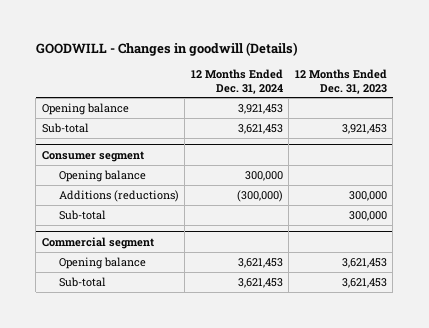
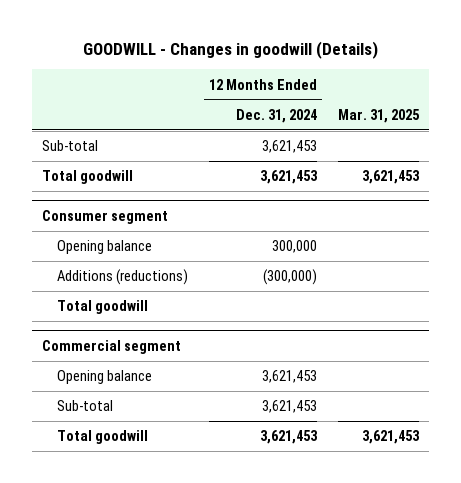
[294,68,387,94] 12 Months Ended Dec. 31, 2023 -> none
none -> [337,109,420,124] Mar. 31, 2025
[41,102,129,115] Opening balance -> none
none -> [42,170,134,185] Total goodwill
[58,209,106,220] Sub-total -> [57,300,149,315] Total goodwill
none -> [57,430,149,445] Total goodwill

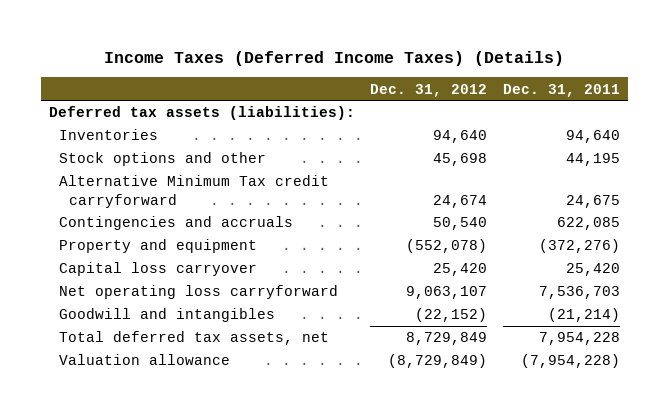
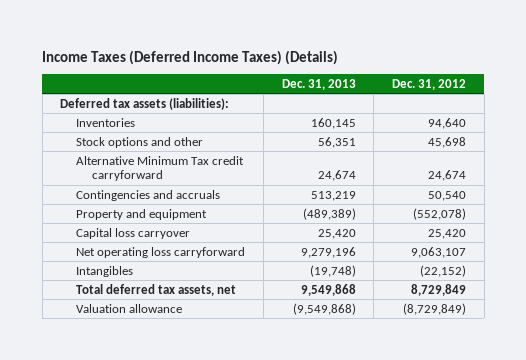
[502,83,620,97] Dec. 31, 2011 -> none
none -> [281,79,356,91] Dec. 31, 2013
[59,308,276,323] Goodwill and intangibles -> [76,265,134,277] Intangibles

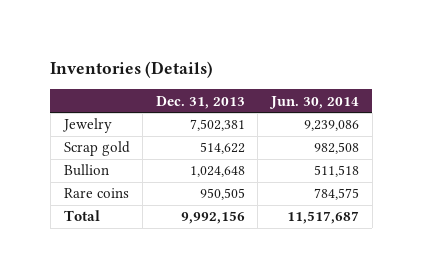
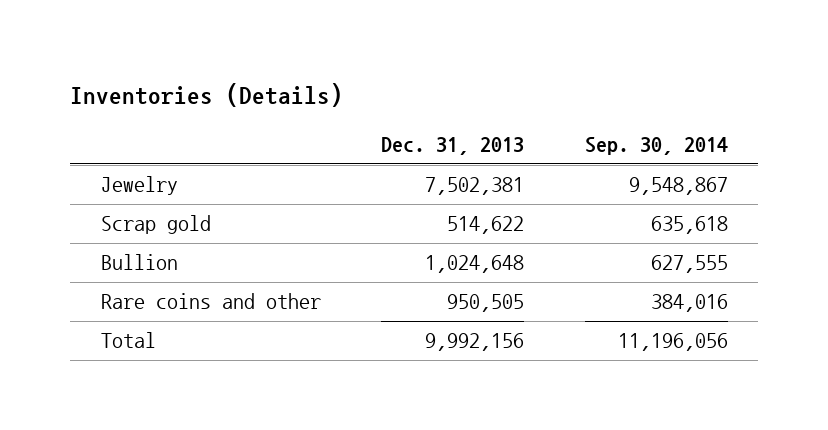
[269,95,360,109] Jun. 30, 2014 -> none
none -> [584,136,728,155] Sep. 30, 2014
[63,188,129,199] Rare coins -> [100,293,321,310] Rare coins and other

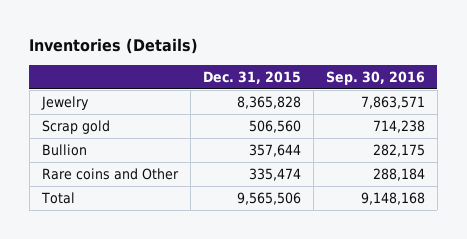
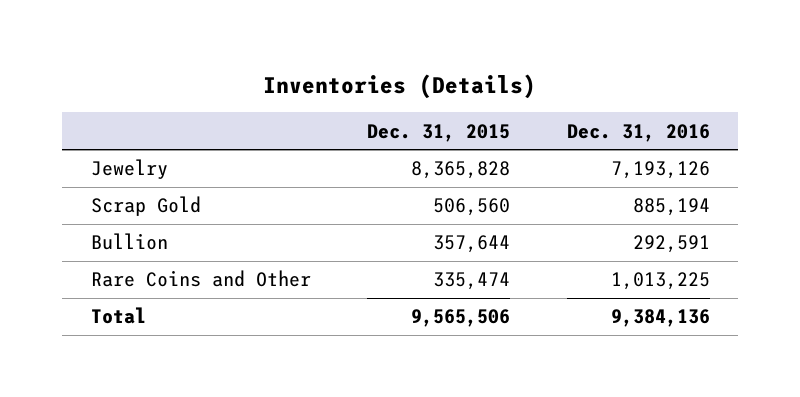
[325,70,425,85] Sep. 30, 2016 -> none
none -> [566,123,710,142] Dec. 31, 2016
[41,119,110,134] Scrap gold -> [90,196,201,217] Scrap Gold
[41,167,179,180] Rare coins and Other -> [90,270,311,288] Rare Coins and Other

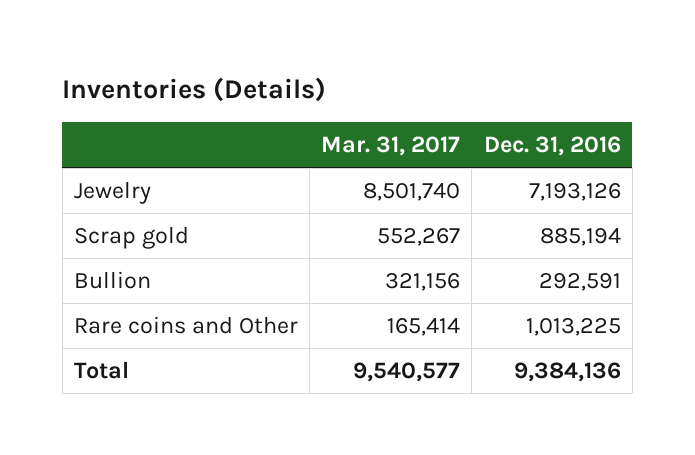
[367,123,511,142] Dec. 31, 2015 -> none
none -> [321,135,461,156] Mar. 31, 2017
[90,196,201,217] Scrap Gold -> [73,226,189,250] Scrap gold
[90,270,311,288] Rare Coins and Other -> [73,316,298,335] Rare coins and Other

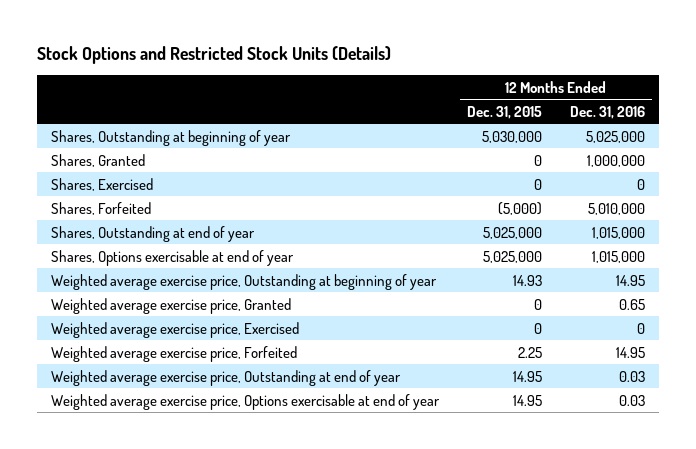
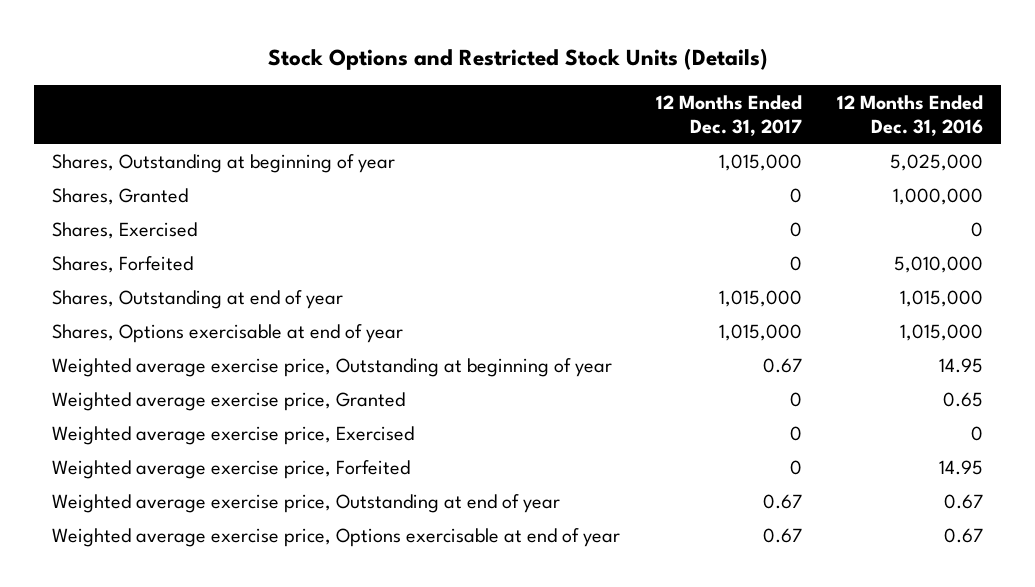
[466,105,542,119] Dec. 31, 2015 -> none
none -> [655,94,802,137] 12 Months Ended Dec. 31, 2017
[618,370,645,382] 0.03 -> [944,494,984,510] 0.67
[618,394,645,406] 0.03 -> [944,528,984,544] 0.67

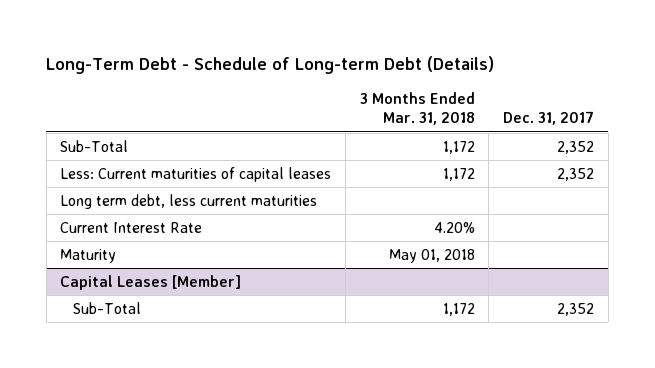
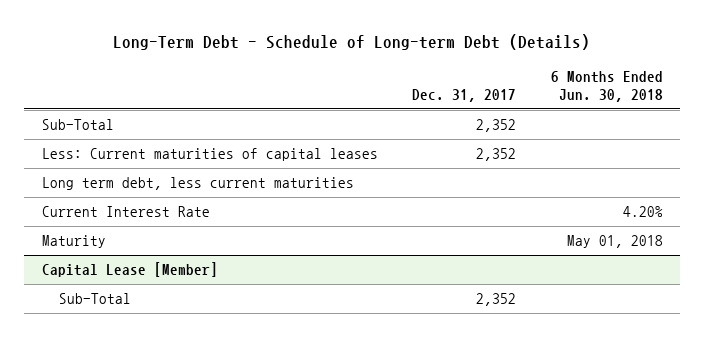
[359,92,475,126] 3 Months Ended Mar. 31, 2018 -> none
none -> [550,70,663,102] 6 Months Ended Jun. 30, 2018
[60,274,242,290] Capital Leases [Member] -> [41,262,218,278] Capital Lease [Member]

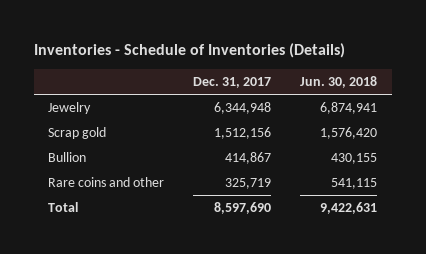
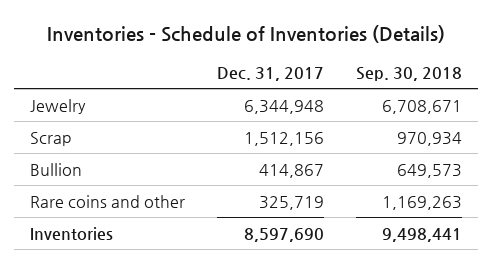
[300,76,378,89] Jun. 30, 2018 -> none
none -> [356,66,463,81] Sep. 30, 2018
[48,127,107,140] Scrap gold -> [30,131,73,146] Scrap
[48,202,79,213] Total -> [30,226,114,240] Inventories

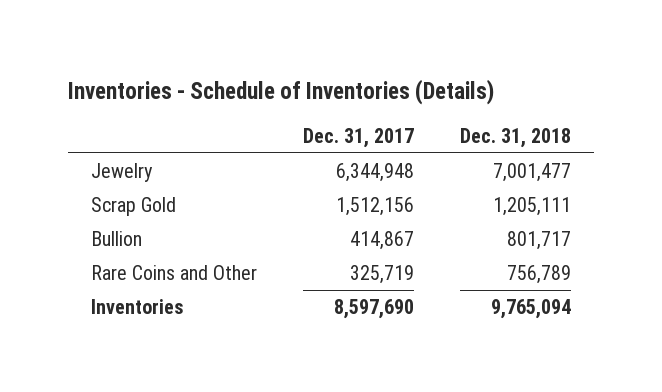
[356,66,463,81] Sep. 30, 2018 -> none
none -> [459,127,571,148] Dec. 31, 2018
[30,131,73,146] Scrap -> [90,196,176,216] Scrap Gold
[30,194,186,208] Rare coins and other -> [90,264,257,280] Rare Coins and Other

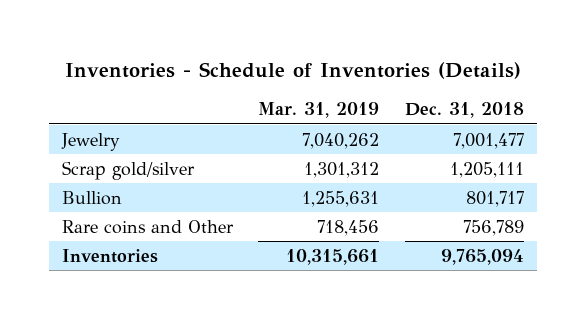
[302,127,414,148] Dec. 31, 2017 -> none
none -> [258,102,380,119] Mar. 31, 2019
[90,196,176,216] Scrap Gold -> [61,160,195,180] Scrap gold/silver
[90,264,257,280] Rare Coins and Other -> [61,219,234,234] Rare coins and Other

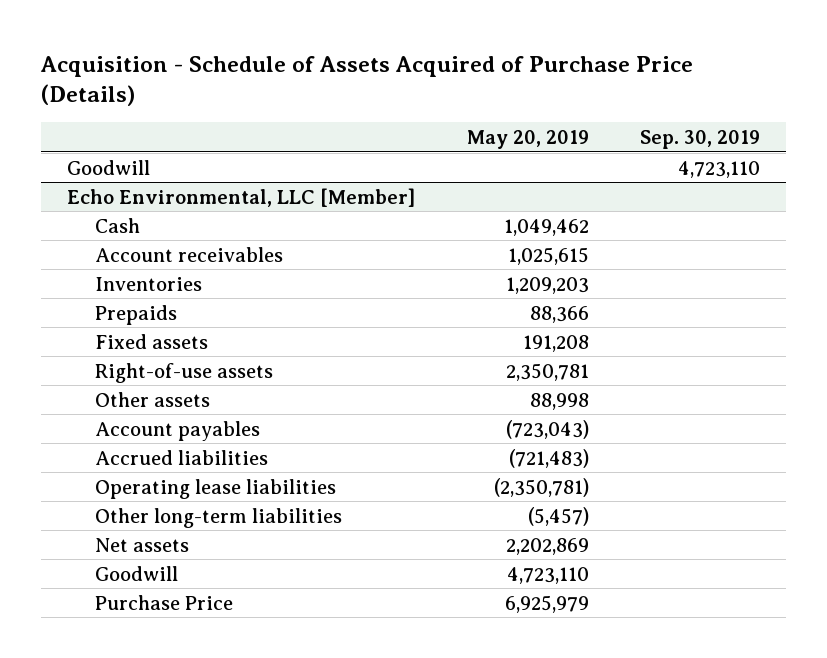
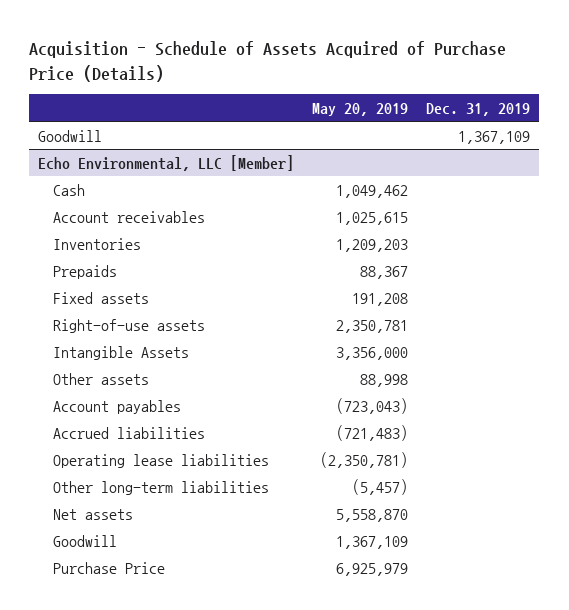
[640,129,761,149] Sep. 30, 2019 -> none
none -> [426,102,531,116] Dec. 31, 2019
[529,305,589,323] 88,366 -> [360,265,409,279] 88,367
none -> [53,345,190,360] Intangible Assets
[505,537,589,555] 2,202,869 -> [336,508,409,522] 5,558,870
[506,566,589,584] 4,723,110 -> [336,535,409,549] 1,367,109

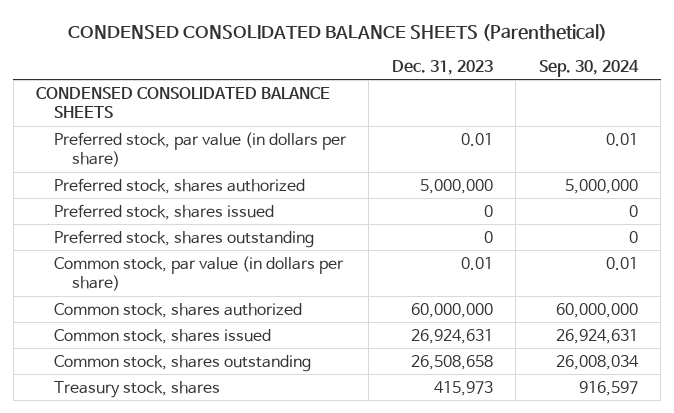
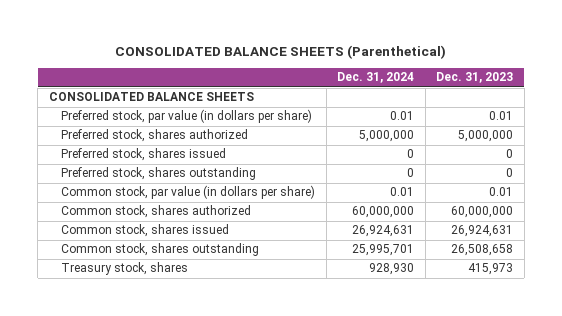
[67,23,607,41] CONDENSED CONSOLIDATED BALANCE SHEETS (Parenthetical) -> [115,45,447,60] CONSOLIDATED BALANCE SHEETS (Parenthetical)
[538,59,639,77] Sep. 30, 2024 -> none
none -> [337,72,415,84] Dec. 31, 2024
[36,86,331,119] CONDENSED CONSOLIDATED BALANCE SHEETS -> [48,92,254,102] CONSOLIDATED BALANCE SHEETS

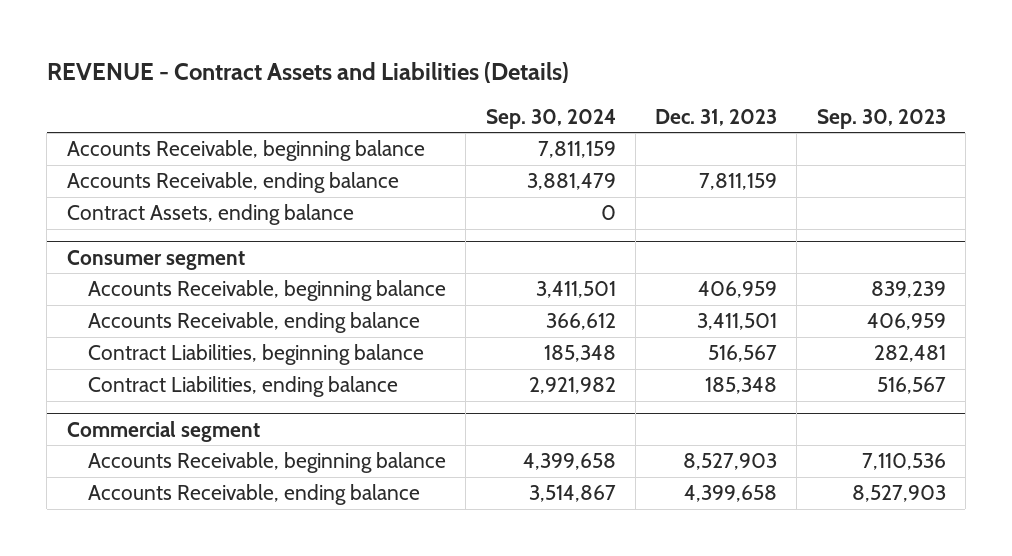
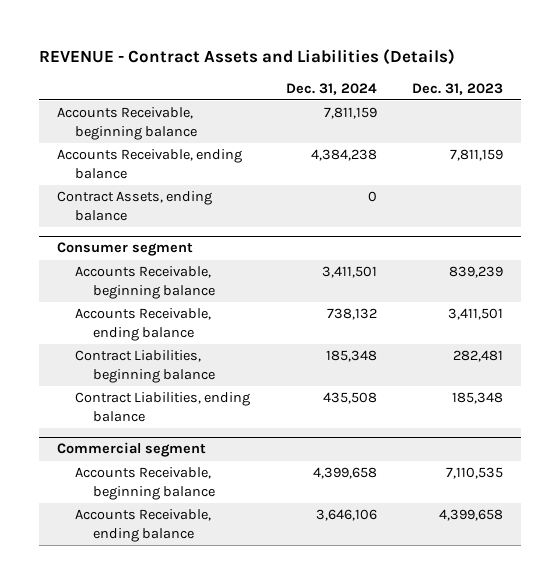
[485,108,616,129] Sep. 30, 2024 -> none
[816,108,946,129] Sep. 30, 2023 -> none
none -> [285,82,377,95] Dec. 31, 2024
[698,281,778,299] 406,959 -> [449,266,504,279] 839,239
[708,345,778,363] 516,567 -> [453,350,504,363] 282,481
[683,453,778,471] 8,527,903 -> [446,467,504,480] 7,110,535

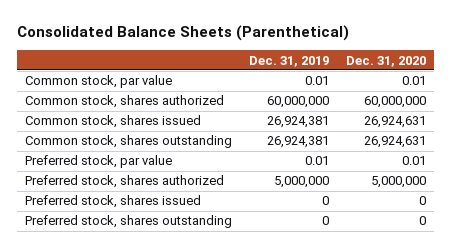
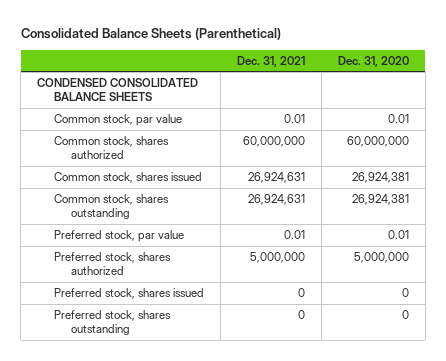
[249,55,330,67] Dec. 31, 2019 -> none
none -> [236,55,305,67] Dec. 31, 2021
none -> [37,77,199,102] CONDENSED CONSOLIDATED BALANCE SHEETS
[363,116,426,129] 26,924,631 -> [351,171,409,183] 26,924,381
[363,136,426,149] 26,924,631 -> [351,193,409,205] 26,924,381

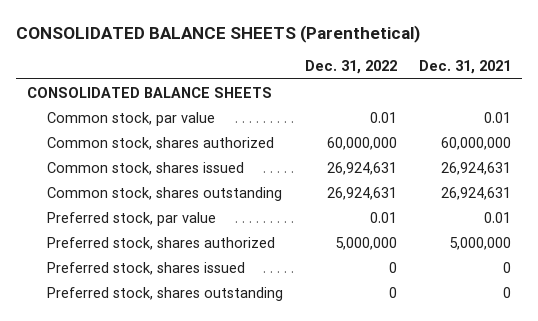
[20,28,281,41] Consolidated Balance Sheets (Parenthetical) -> [15,24,420,43] CONSOLIDATED BALANCE SHEETS (Parenthetical)
[337,55,409,67] Dec. 31, 2020 -> none
none -> [305,60,398,75] Dec. 31, 2022
[37,77,199,102] CONDENSED CONSOLIDATED BALANCE SHEETS -> [26,86,272,98] CONSOLIDATED BALANCE SHEETS

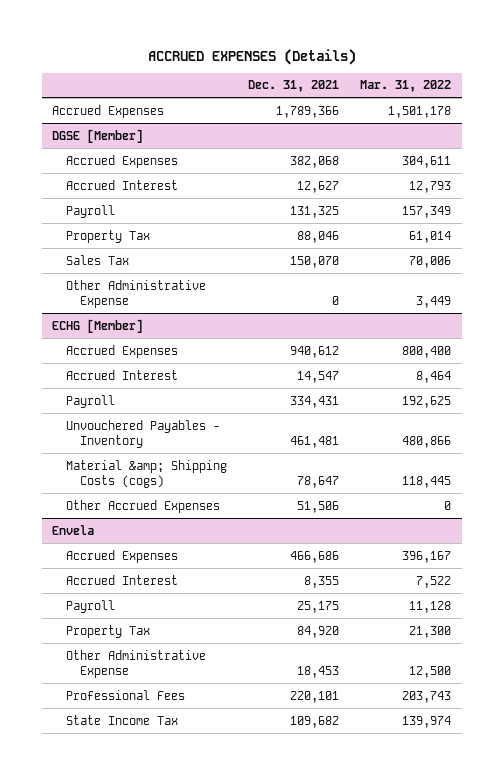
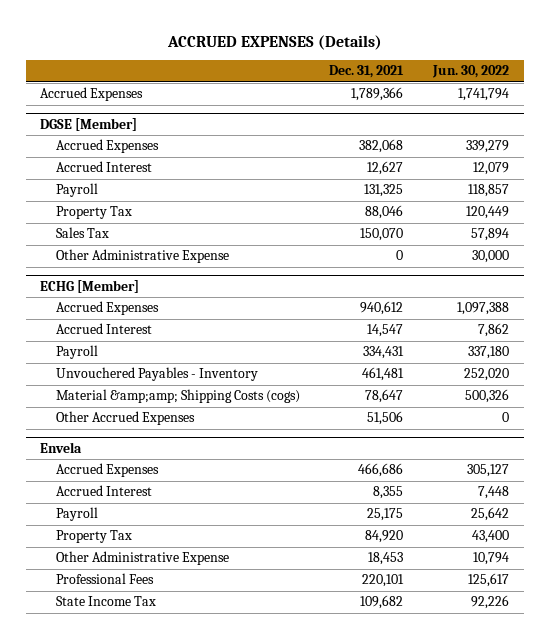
[360,80,452,93] Mar. 31, 2022 -> none
none -> [431,65,509,79] Jun. 30, 2022
[66,459,228,488] Material &amp; Shipping Costs (cogs) -> [55,389,300,404] Material &amp;amp; Shipping Costs (cogs)

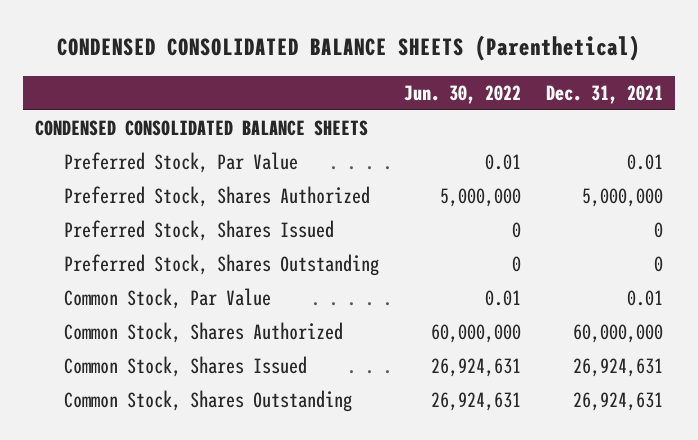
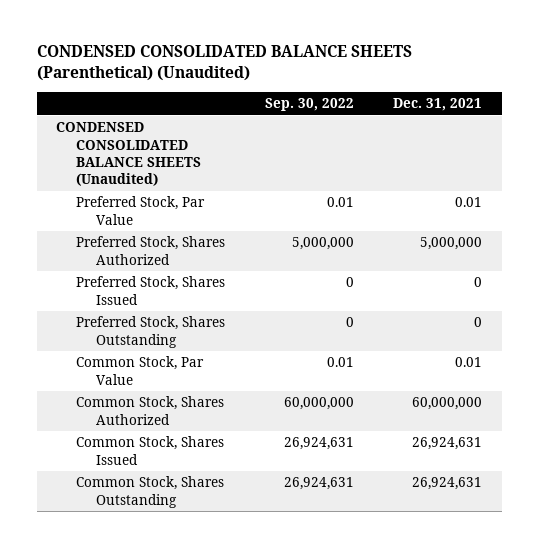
[57,34,641,61] CONDENSED CONSOLIDATED BALANCE SHEETS (Parenthetical) -> [36,45,412,82] CONDENSED CONSOLIDATED BALANCE SHEETS (Parenthetical) (Unaudited)
[404,84,522,104] Jun. 30, 2022 -> none
none -> [264,98,354,112] Sep. 30, 2022
[35,120,369,137] CONDENSED CONSOLIDATED BALANCE SHEETS -> [56,122,202,187] CONDENSED CONSOLIDATED BALANCE SHEETS (Unaudited)

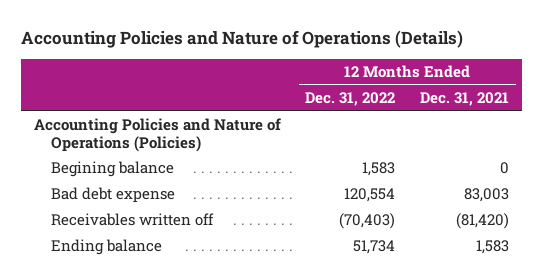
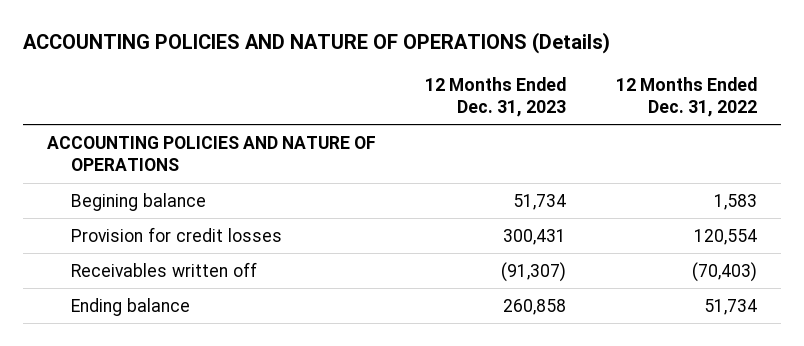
[21,30,464,49] Accounting Policies and Nature of Operations (Details) -> [22,32,610,55] ACCOUNTING POLICIES AND NATURE OF OPERATIONS (Details)
[420,92,510,107] Dec. 31, 2021 -> none
none -> [425,76,567,117] 12 Months Ended Dec. 31, 2023
[33,118,281,153] Accounting Policies and Nature of Operations (Policies) -> [47,135,377,172] ACCOUNTING POLICIES AND NATURE OF OPERATIONS
[50,187,175,204] Bad debt expense -> [70,226,282,242] Provision for credit losses

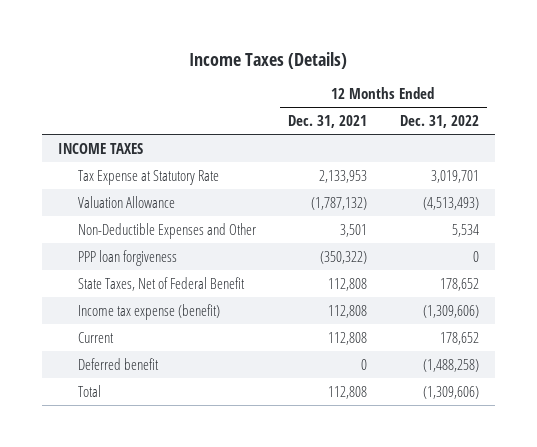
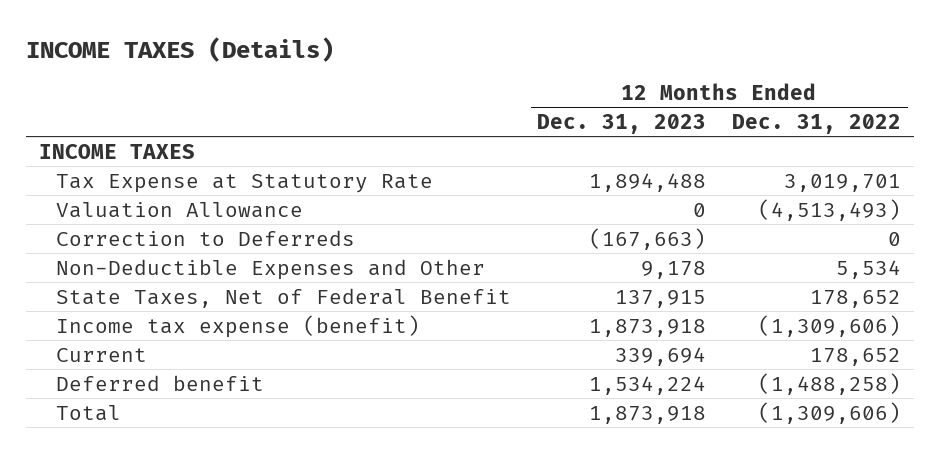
[189,51,348,69] Income Taxes (Details) -> [26,36,335,62] INCOME TAXES (Details)
[288,115,368,129] Dec. 31, 2021 -> none
none -> [537,113,707,134] Dec. 31, 2023
none -> [56,229,356,246] Correction to Deferreds
[78,249,178,266] PPP loan forgiveness -> none

